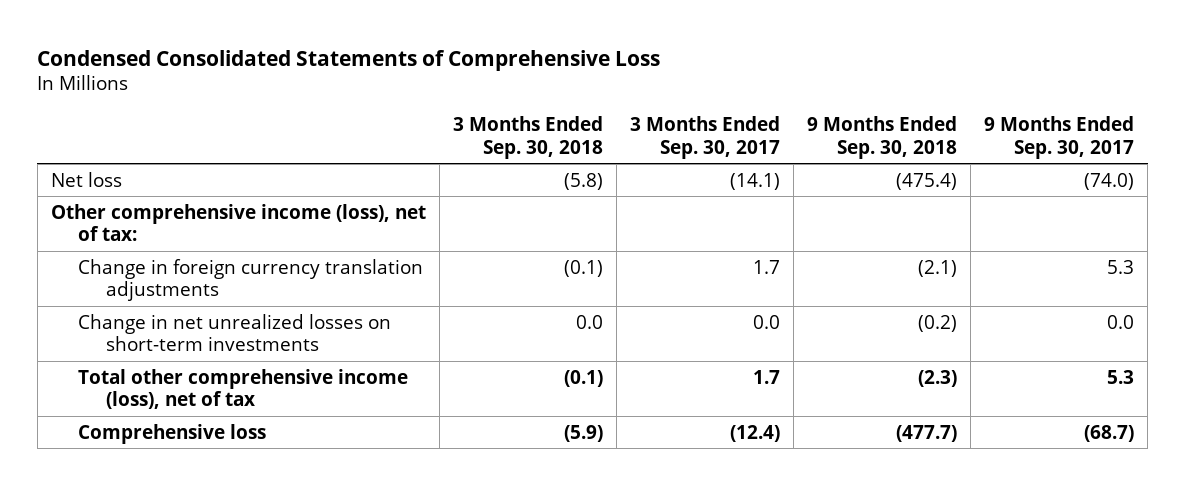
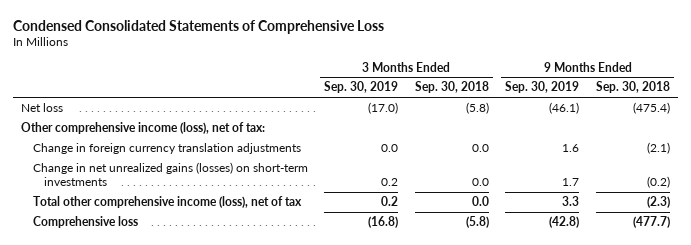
[629,116,780,159] 3 Months Ended Sep. 30, 2017 -> none
[984,116,1135,159] 9 Months Ended Sep. 30, 2017 -> none
none -> [324,81,399,94] Sep. 30, 2019
none -> [505,81,580,94] Sep. 30, 2019
[563,259,603,277] (0.1) -> [471,143,489,152] 0.0
[78,313,392,352] Change in net unrealized losses on short-term investments -> [32,161,308,187] Change in net unrealized gains (losses) on short-term investments
[563,369,603,387] (0.1) -> [471,195,489,206] 0.0
[563,424,603,442] (5.9) -> [465,215,489,228] (5.8)

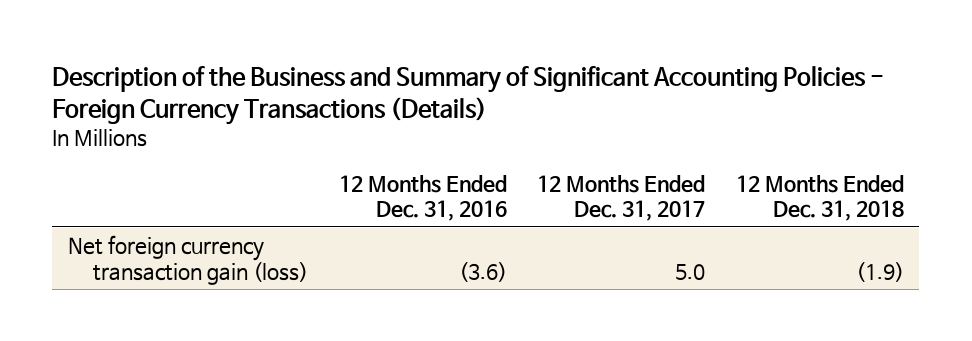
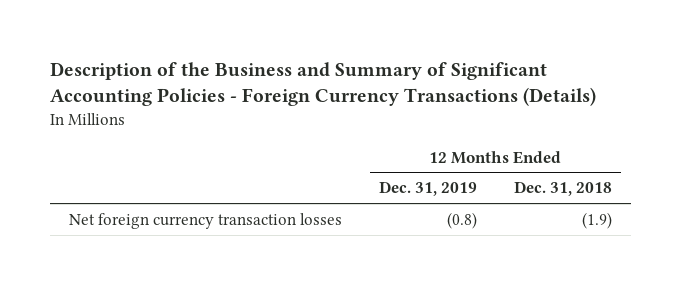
[338,175,507,222] 12 Months Ended Dec. 31, 2016 -> none
[537,175,706,222] 12 Months Ended Dec. 31, 2017 -> none
none -> [378,181,477,197] Dec. 31, 2019
[67,235,308,285] Net foreign currency transaction gain (loss) -> [68,212,342,229] Net foreign currency transaction losses

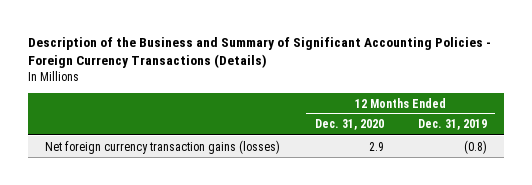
[513,181,612,197] Dec. 31, 2018 -> none
none -> [314,119,384,131] Dec. 31, 2020
[68,212,342,229] Net foreign currency transaction losses -> [45,139,281,154] Net foreign currency transaction gains (losses)

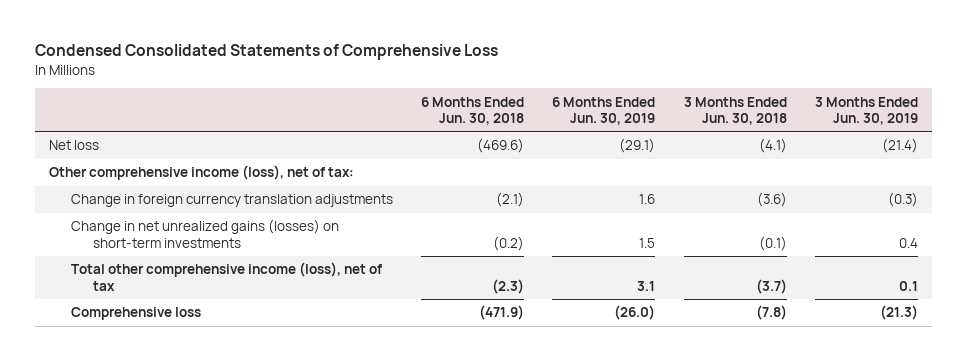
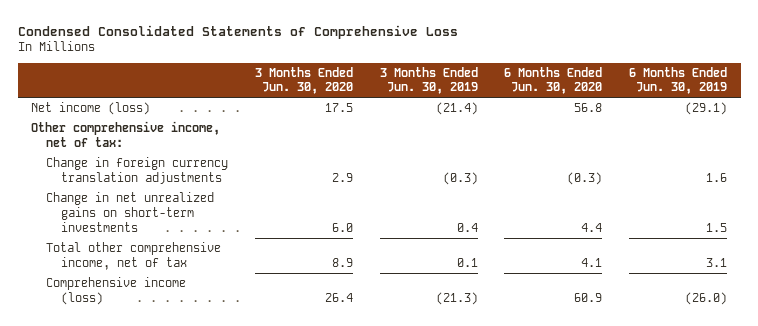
[421,96,525,125] 6 Months Ended Jun. 30, 2018 -> none
[683,96,787,125] 3 Months Ended Jun. 30, 2018 -> none
none -> [254,66,353,95] 3 Months Ended Jun. 30, 2020
none -> [504,66,603,95] 6 Months Ended Jun. 30, 2020
[49,140,100,151] Net loss -> [31,101,151,115] Net income (loss)
[49,165,355,181] Other comprehensive income (loss), net of tax: -> [31,120,221,147] Other comprehensive income, net of tax:
[71,219,340,248] Change in net unrealized gains (losses) on short-term investments -> [46,191,215,232] Change in net unrealized gains on short-term investments
[71,262,383,291] Total other comprehensive income (loss), net of tax -> [46,241,222,270] Total other comprehensive income, net of tax
[71,307,202,321] Comprehensive loss -> [46,276,187,305] Comprehensive income (loss)

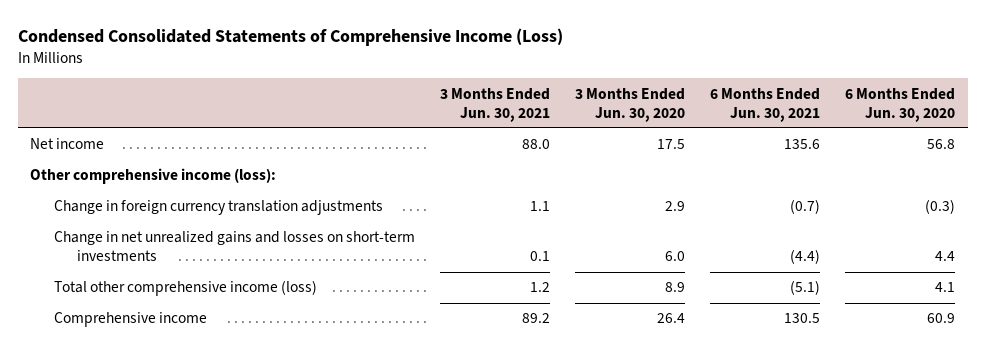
[17,24,458,39] Condensed Consolidated Statements of Comprehensive Loss -> [17,27,563,46] Condensed Consolidated Statements of Comprehensive Income (Loss)
[379,66,478,95] 3 Months Ended Jun. 30, 2019 -> none
[629,66,728,95] 6 Months Ended Jun. 30, 2019 -> none
none -> [439,87,550,122] 3 Months Ended Jun. 30, 2021
none -> [709,87,820,122] 6 Months Ended Jun. 30, 2021
[31,101,151,115] Net income (loss) -> [30,138,105,150] Net income
[31,120,221,147] Other comprehensive income, net of tax: -> [30,168,277,185] Other comprehensive income (loss):
[46,191,215,232] Change in net unrealized gains on short-term investments -> [53,231,415,262] Change in net unrealized gains and losses on short-term investments
[46,241,222,270] Total other comprehensive income, net of tax -> [53,280,317,297] Total other comprehensive income (loss)
[46,276,187,305] Comprehensive income (loss) -> [53,312,207,328] Comprehensive income

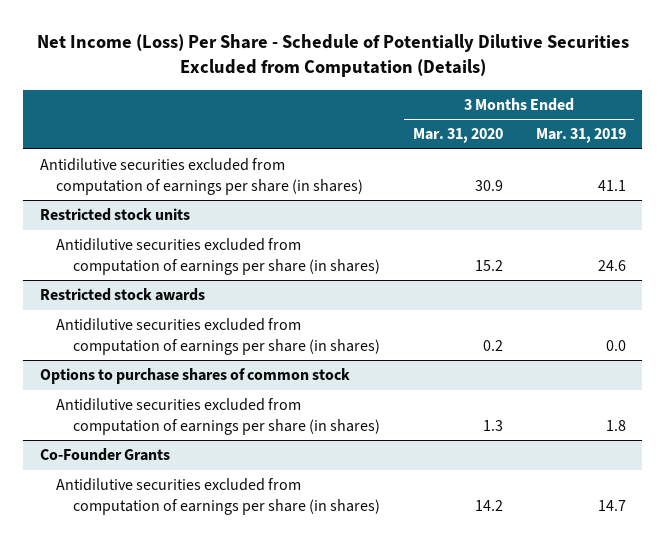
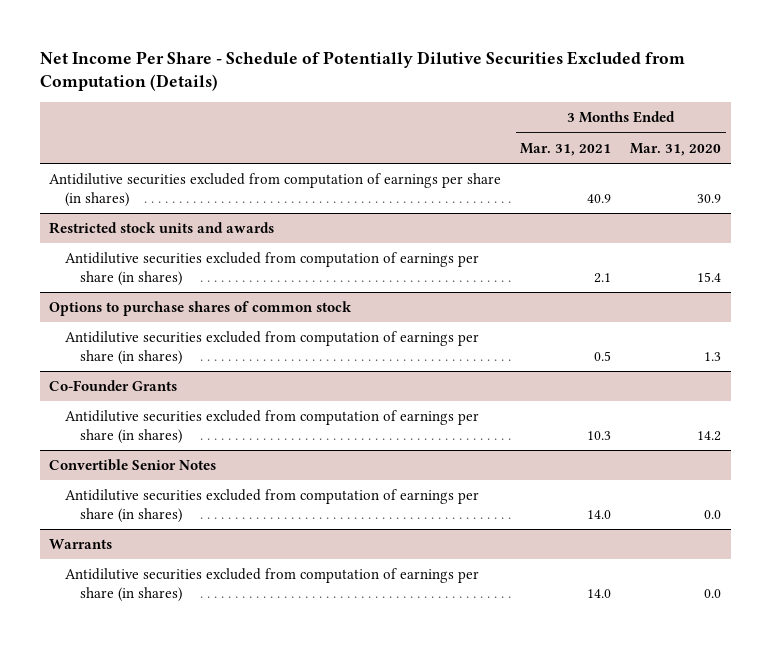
[36,34,629,78] Net Income (Loss) Per Share - Schedule of Potentially Dilutive Securities Excluded from Computation (Details) -> [40,50,686,92] Net Income Per Share - Schedule of Potentially Dilutive Securities Excluded from Computation (Details)
[535,128,626,144] Mar. 31, 2019 -> none
none -> [520,142,612,156] Mar. 31, 2021
[39,288,205,302] Restricted stock awards -> none
[56,318,380,355] Antidilutive securities excluded from computation of earnings per share (in shares) -> none
[39,208,190,222] Restricted stock units -> [49,222,275,235] Restricted stock units and awards
[474,259,503,271] 15.2 -> [697,271,722,282] 15.4
none -> [49,459,217,472] Convertible Senior Notes
none -> [64,489,479,523] Antidilutive securities excluded from computation of earnings per share (in shares)
none -> [49,539,113,550] Warrants
none -> [64,568,479,602] Antidilutive securities excluded from computation of earnings per share (in shares)

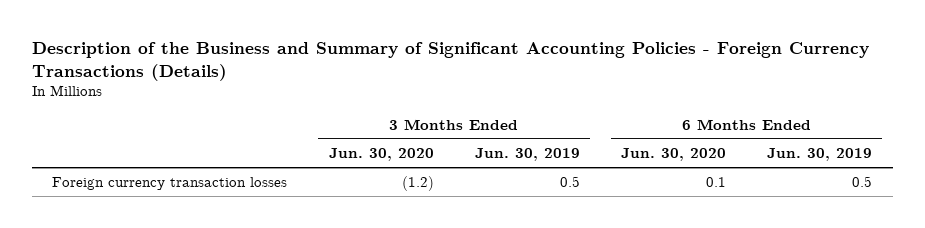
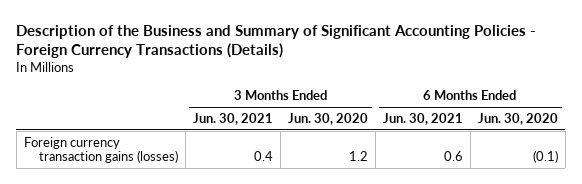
[474,148,580,162] Jun. 30, 2019 -> none
[767,148,873,162] Jun. 30, 2019 -> none
none -> [193,112,274,125] Jun. 30, 2021
none -> [383,112,464,125] Jun. 30, 2021
[52,177,288,191] Foreign currency transaction losses -> [23,136,179,164] Foreign currency transaction gains (losses)
[401,176,434,192] (1.2) -> [349,151,369,162] 1.2
[705,177,726,188] 0.1 -> [532,150,558,164] (0.1)

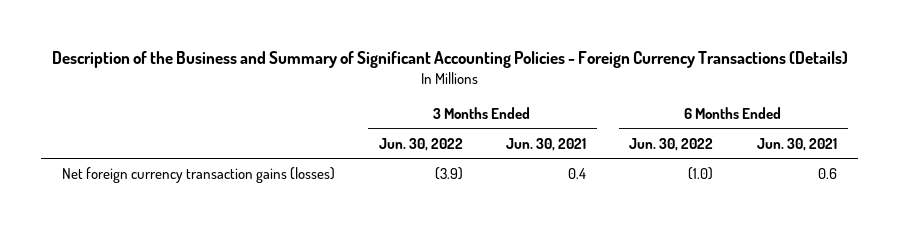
[288,112,369,125] Jun. 30, 2020 -> none
[477,112,558,125] Jun. 30, 2020 -> none
none -> [378,138,463,152] Jun. 30, 2022
none -> [629,138,714,152] Jun. 30, 2022
[23,136,179,164] Foreign currency transaction gains (losses) -> [62,167,336,184] Net foreign currency transaction gains (losses)

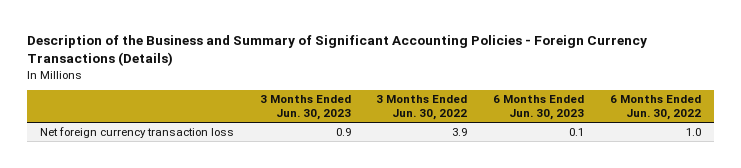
[506,138,587,152] Jun. 30, 2021 -> none
[756,138,837,152] Jun. 30, 2021 -> none
none -> [259,95,351,121] 3 Months Ended Jun. 30, 2023
none -> [493,95,585,121] 6 Months Ended Jun. 30, 2023
[62,167,336,184] Net foreign currency transaction gains (losses) -> [39,126,234,138] Net foreign currency transaction loss
[434,167,463,181] (3.9) -> [452,127,468,136] 3.9
[688,167,714,181] (1.0) -> [686,127,702,136] 1.0

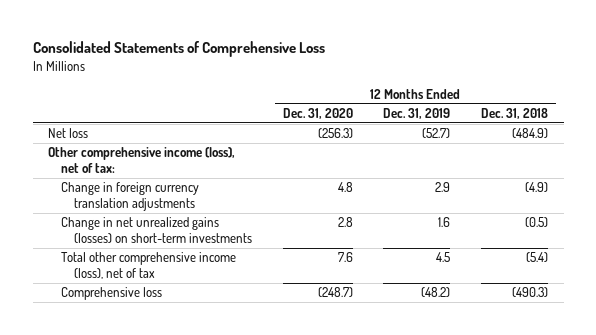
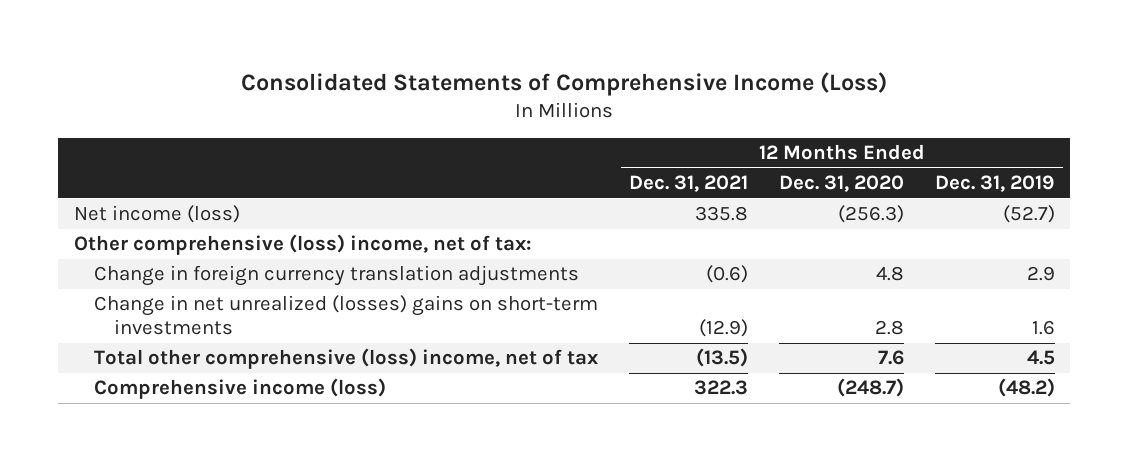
[32,41,325,58] Consolidated Statements of Comprehensive Loss -> [241,71,888,96] Consolidated Statements of Comprehensive Income (Loss)
[481,107,549,119] Dec. 31, 2018 -> none
none -> [629,175,749,193] Dec. 31, 2021
[48,128,89,139] Net loss -> [73,205,240,224] Net income (loss)
[48,147,236,173] Other comprehensive income (loss), net of tax: -> [73,234,532,256] Other comprehensive (loss) income, net of tax:
[61,217,252,243] Change in net unrealized gains (losses) on short-term investments -> [94,295,599,336] Change in net unrealized (losses) gains on short-term investments
[61,252,237,279] Total other comprehensive income (loss), net of tax -> [94,348,599,370] Total other comprehensive (loss) income, net of tax
[61,287,163,301] Comprehensive loss -> [94,378,387,400] Comprehensive income (loss)

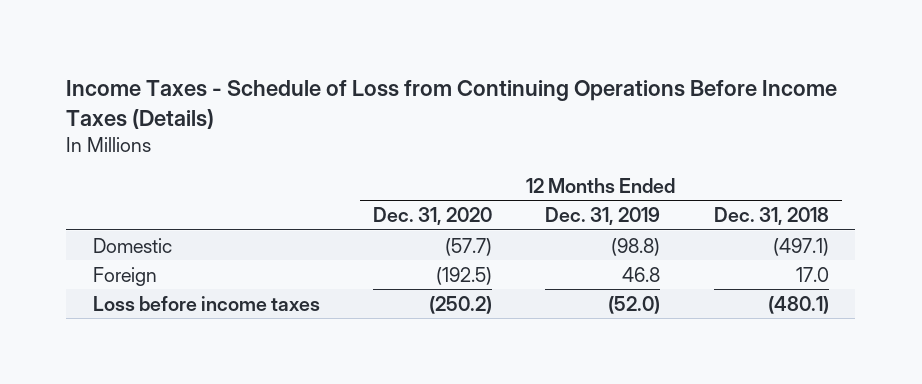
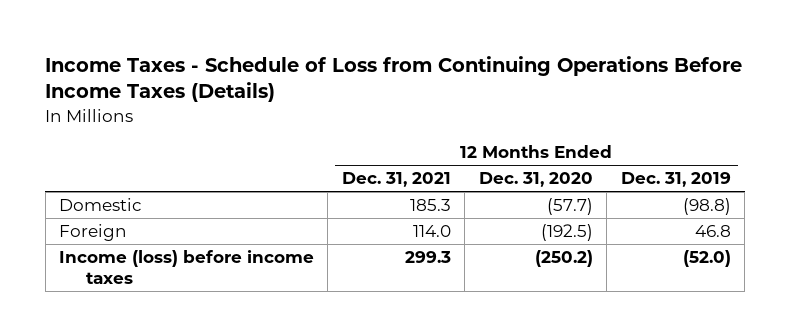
[713,207,829,226] Dec. 31, 2018 -> none
none -> [341,172,451,188] Dec. 31, 2021
[92,295,320,311] Loss before income taxes -> [59,250,315,284] Income (loss) before income taxes

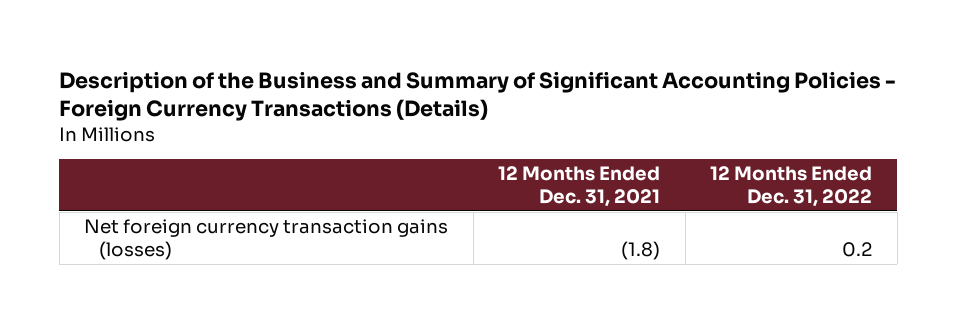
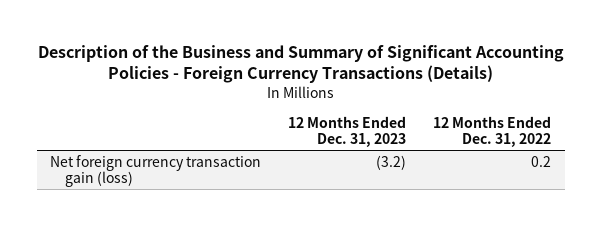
[498,165,661,208] 12 Months Ended Dec. 31, 2021 -> none
none -> [288,115,407,148] 12 Months Ended Dec. 31, 2023
[84,218,449,261] Net foreign currency transaction gains (losses) -> [50,154,262,188] Net foreign currency transaction gain (loss)

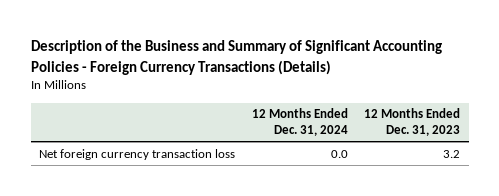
[433,115,552,148] 12 Months Ended Dec. 31, 2022 -> none
none -> [251,108,348,137] 12 Months Ended Dec. 31, 2024
[50,154,262,188] Net foreign currency transaction gain (loss) -> [38,148,235,160] Net foreign currency transaction loss
[376,154,407,170] (3.2) -> [443,149,461,158] 3.2

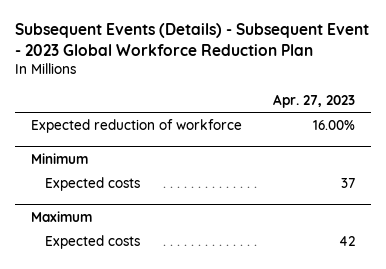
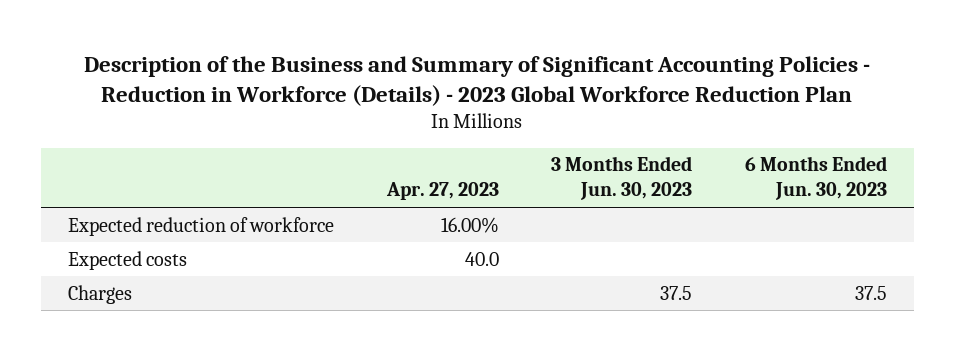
[14,23,369,57] Subsequent Events (Details) - Subsequent Event - 2023 Global Workforce Reduction Plan -> [84,55,871,106] Description of the Business and Summary of Significant Accounting Policies - Reduction in Workforce (Details) - 2023 Global Workforce Reduction Plan
none -> [551,156,693,201] 3 Months Ended Jun. 30, 2023
none -> [745,156,888,201] 6 Months Ended Jun. 30, 2023
[30,152,88,164] Minimum -> none
[30,210,92,222] Maximum -> none
[45,235,141,250] Expected costs -> none
[341,178,356,189] 37 -> [464,251,499,266] 40.0
none -> [67,284,132,304] Charges

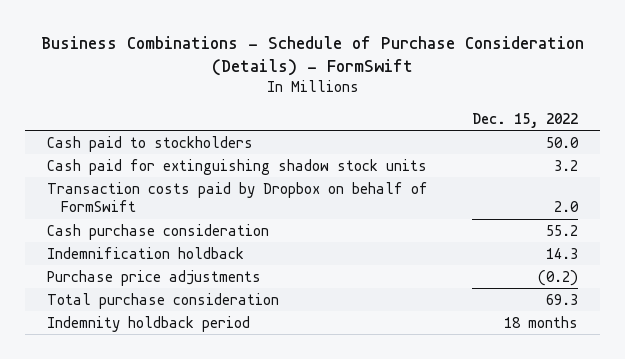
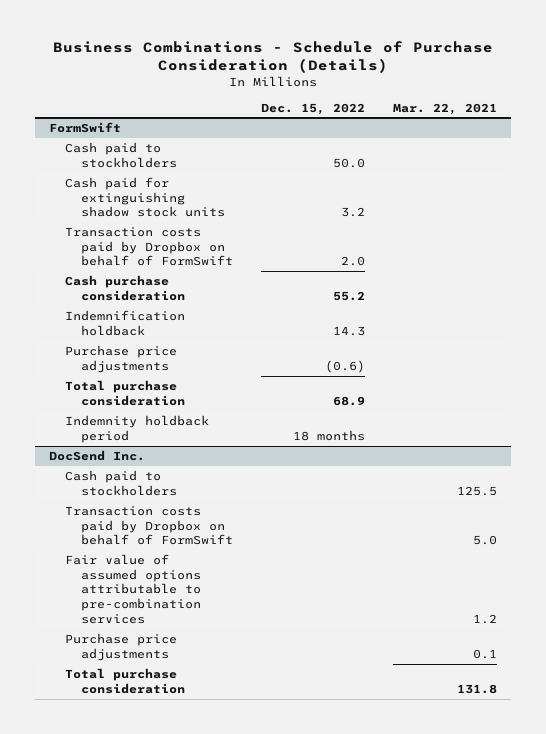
[40,35,584,76] Business Combinations - Schedule of Purchase Consideration (Details) - FormSwift -> [52,41,493,74] Business Combinations - Schedule of Purchase Consideration (Details)
none -> [392,102,497,115] Mar. 22, 2021
none -> [48,122,121,134] FormSwift
[537,269,578,286] (0.2) -> [324,359,365,373] (0.6)
[545,293,578,305] 69.3 -> [332,395,365,406] 68.9
none -> [48,450,145,462] DocSend Inc.
none -> [64,470,177,496] Cash paid to stockholders
none -> [64,506,233,546] Transaction costs paid by Dropbox on behalf of FormSwift
none -> [64,554,201,624] Fair value of assumed options attributable to pre-combination services
none -> [64,633,177,661] Purchase price adjustments
none -> [64,668,185,694] Total purchase consideration

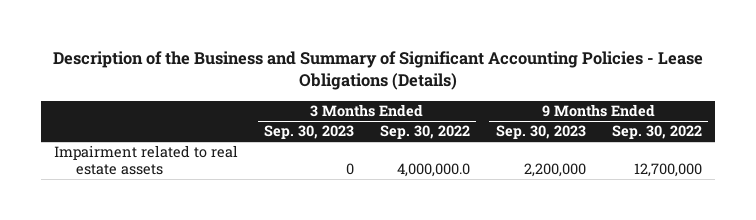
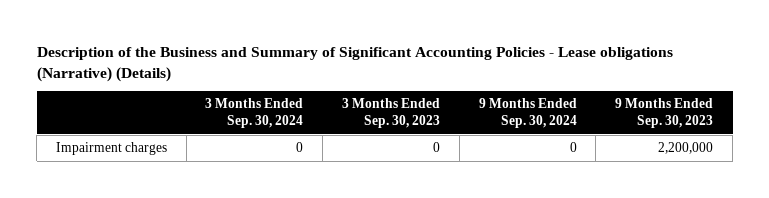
[52,50,703,91] Description of the Business and Summary of Significant Accounting Policies - Lease Obligations (Details) -> [36,47,673,82] Description of the Business and Summary of Significant Accounting Policies - Lease obligations (Narrative) (Details)
[379,125,470,140] Sep. 30, 2022 -> none
[611,125,702,140] Sep. 30, 2022 -> none
none -> [205,98,304,129] 3 Months Ended Sep. 30, 2024
none -> [478,98,577,129] 9 Months Ended Sep. 30, 2024
[54,145,239,176] Impairment related to real estate assets -> [55,142,167,156] Impairment charges

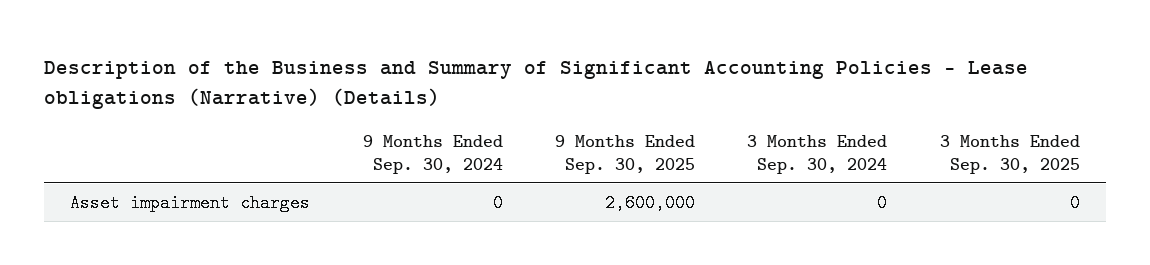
[342,98,441,129] 3 Months Ended Sep. 30, 2023 -> none
[615,98,714,129] 9 Months Ended Sep. 30, 2023 -> none
none -> [554,135,695,175] 9 Months Ended Sep. 30, 2025
none -> [939,135,1080,175] 3 Months Ended Sep. 30, 2025
[55,142,167,156] Impairment charges -> [70,194,311,213] Asset impairment charges

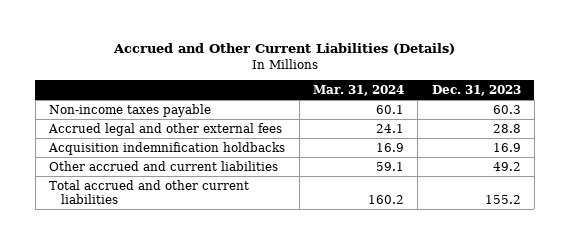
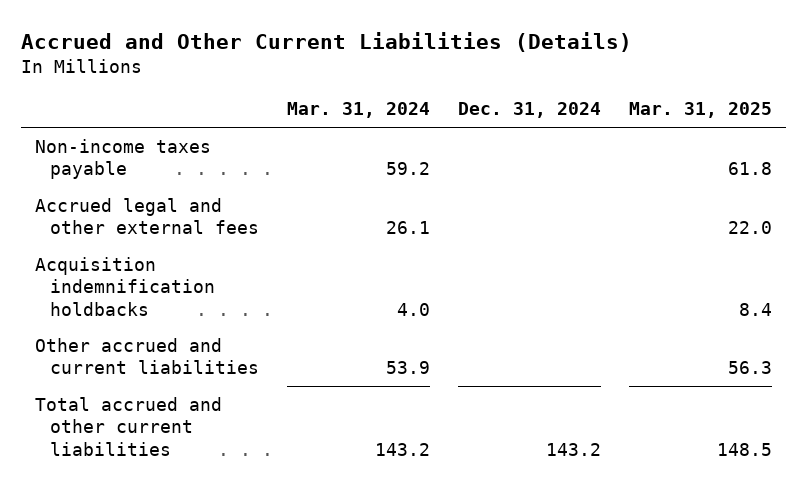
[431,84,521,96] Dec. 31, 2023 -> none
none -> [457,102,601,119] Dec. 31, 2024
none -> [628,102,772,119] Mar. 31, 2025
[375,104,404,114] 60.1 -> [386,162,431,176] 59.2
[375,123,404,133] 24.1 -> [386,221,431,235] 26.1
[375,142,404,152] 16.9 -> [397,302,431,316] 4.0
[375,161,404,171] 59.1 -> [386,361,431,375] 53.9
[367,194,404,204] 160.2 -> [375,442,431,456] 143.2

